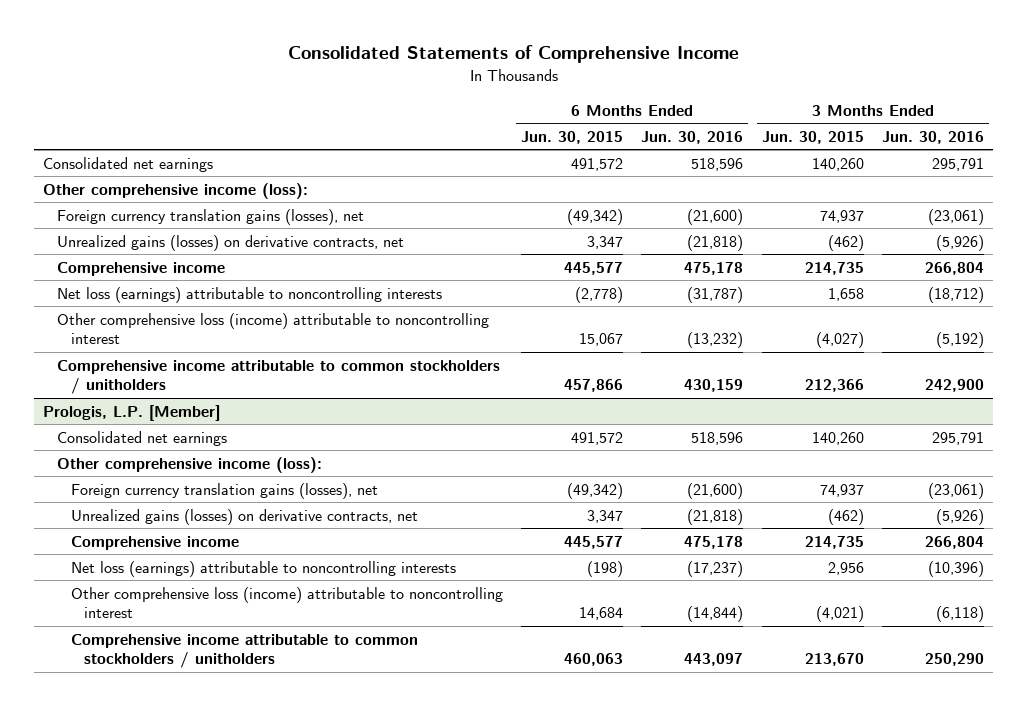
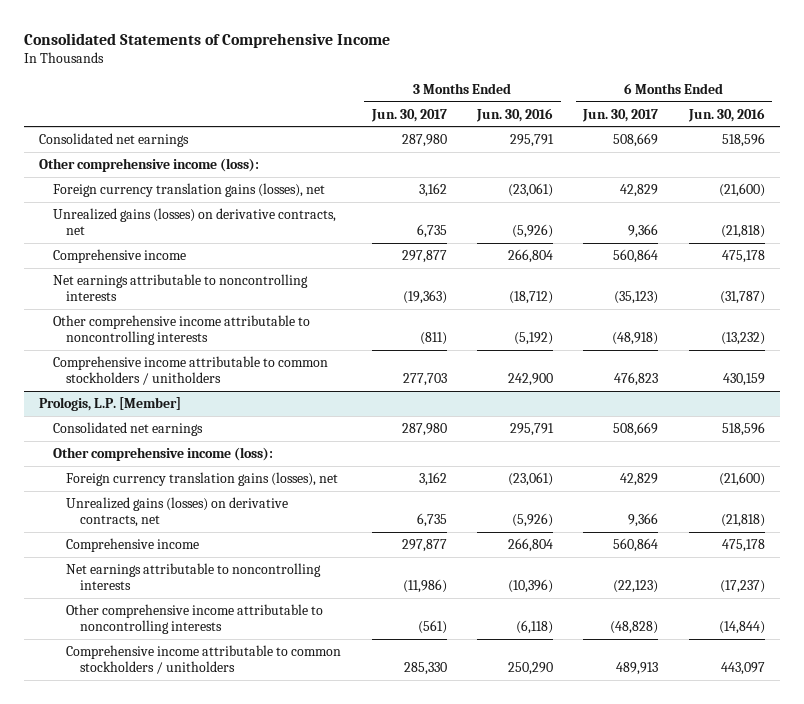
[520,130,623,144] Jun. 30, 2015 -> none
[761,130,864,144] Jun. 30, 2015 -> none
none -> [370,108,447,122] Jun. 30, 2017
none -> [582,108,659,122] Jun. 30, 2017
[56,286,442,303] Net loss (earnings) attributable to noncontrolling interests -> [52,273,308,302] Net earnings attributable to noncontrolling interests
[56,312,489,345] Other comprehensive loss (income) attributable to noncontrolling interest -> [52,314,310,346] Other comprehensive income attributable to noncontrolling interests
[70,560,456,577] Net loss (earnings) attributable to noncontrolling interests -> [66,562,322,591] Net earnings attributable to noncontrolling interests
[70,586,503,619] Other comprehensive loss (income) attributable to noncontrolling interest -> [66,603,324,635] Other comprehensive income attributable to noncontrolling interests

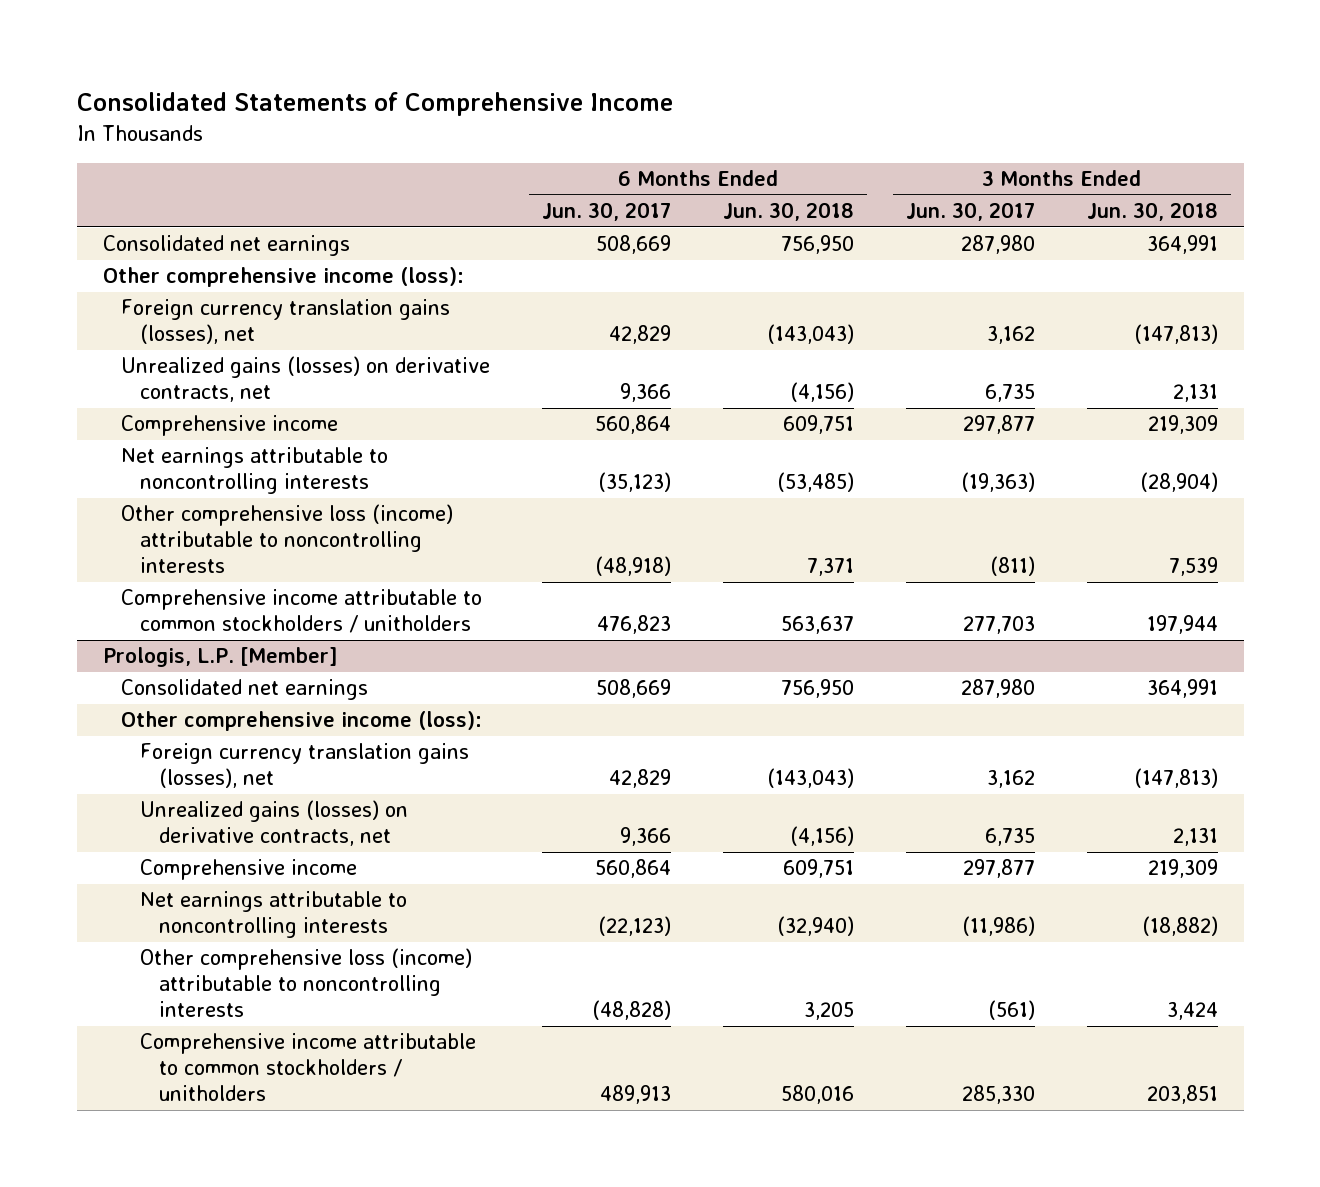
[475,107,553,122] Jun. 30, 2016 -> none
[687,107,765,122] Jun. 30, 2016 -> none
none -> [723,202,855,222] Jun. 30, 2018
none -> [1086,202,1218,222] Jun. 30, 2018
[52,314,310,346] Other comprehensive income attributable to noncontrolling interests -> [121,504,454,574] Other comprehensive loss (income) attributable to noncontrolling interests
[66,603,324,635] Other comprehensive income attributable to noncontrolling interests -> [140,948,473,1018] Other comprehensive loss (income) attributable to noncontrolling interests

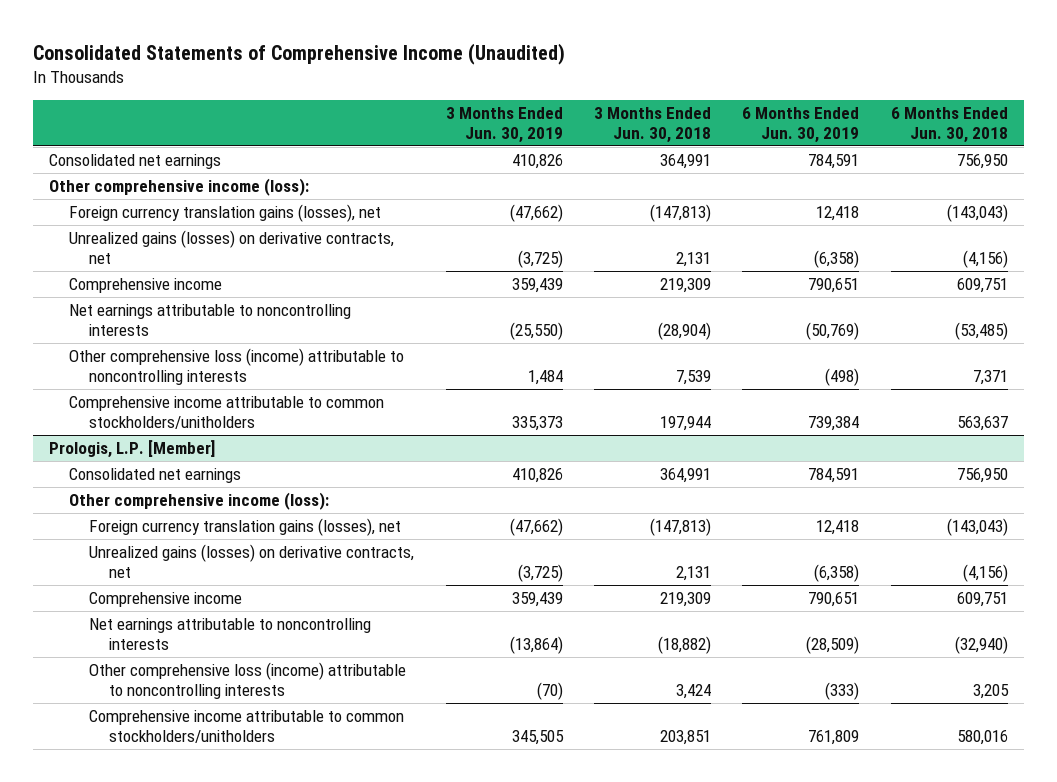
[76,91,673,116] Consolidated Statements of Comprehensive Income -> [32,42,565,65] Consolidated Statements of Comprehensive Income (Unaudited)
[542,202,672,222] Jun. 30, 2017 -> none
[905,202,1035,222] Jun. 30, 2017 -> none
none -> [445,107,563,143] 3 Months Ended Jun. 30, 2019
none -> [742,107,860,143] 6 Months Ended Jun. 30, 2019
[121,589,483,634] Comprehensive income attributable to common stockholders / unitholders -> [68,396,384,429] Comprehensive income attributable to common stockholders/unitholders
[140,1033,477,1102] Comprehensive income attributable to common stockholders / unitholders -> [89,710,405,743] Comprehensive income attributable to common stockholders/unitholders

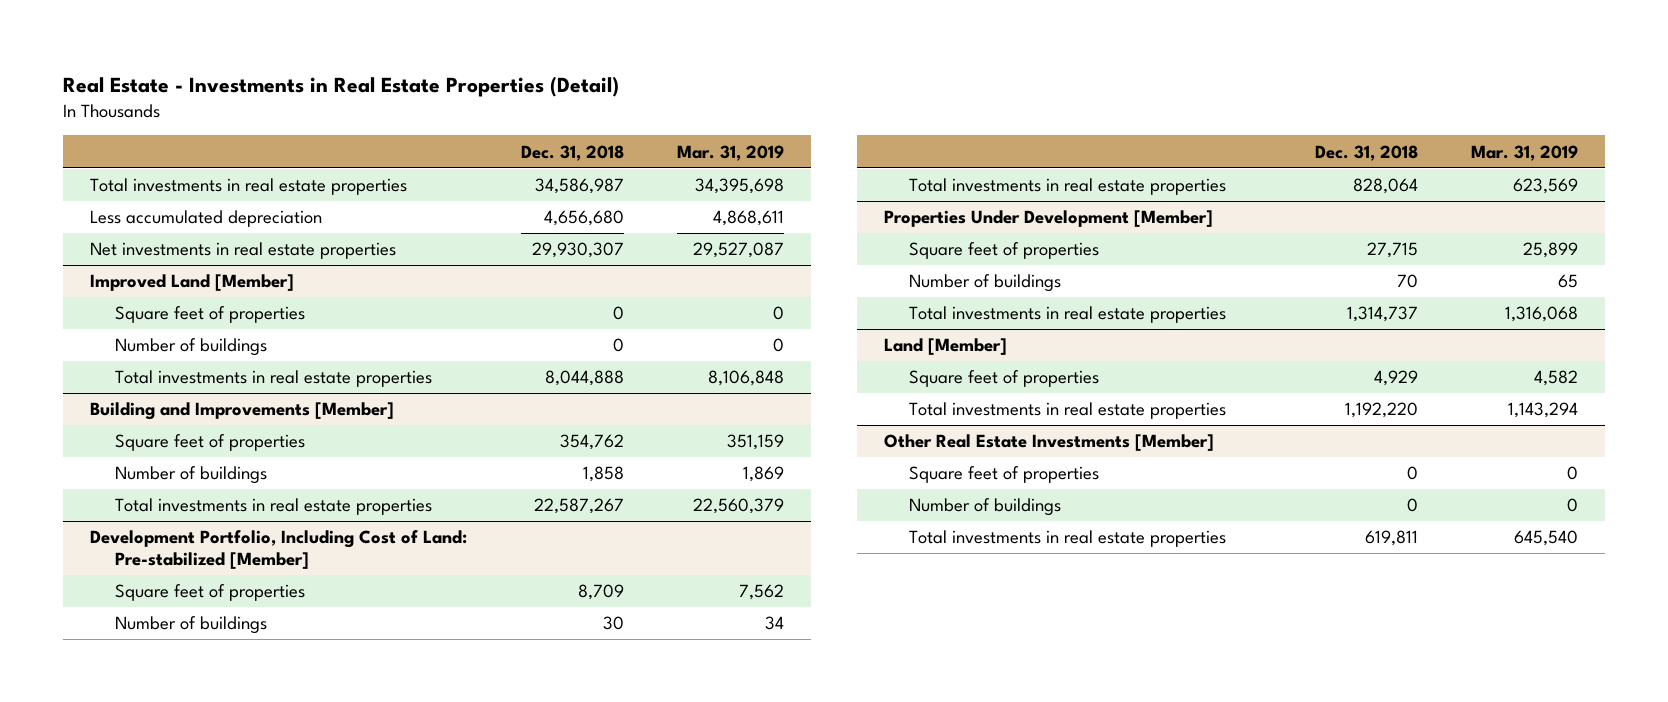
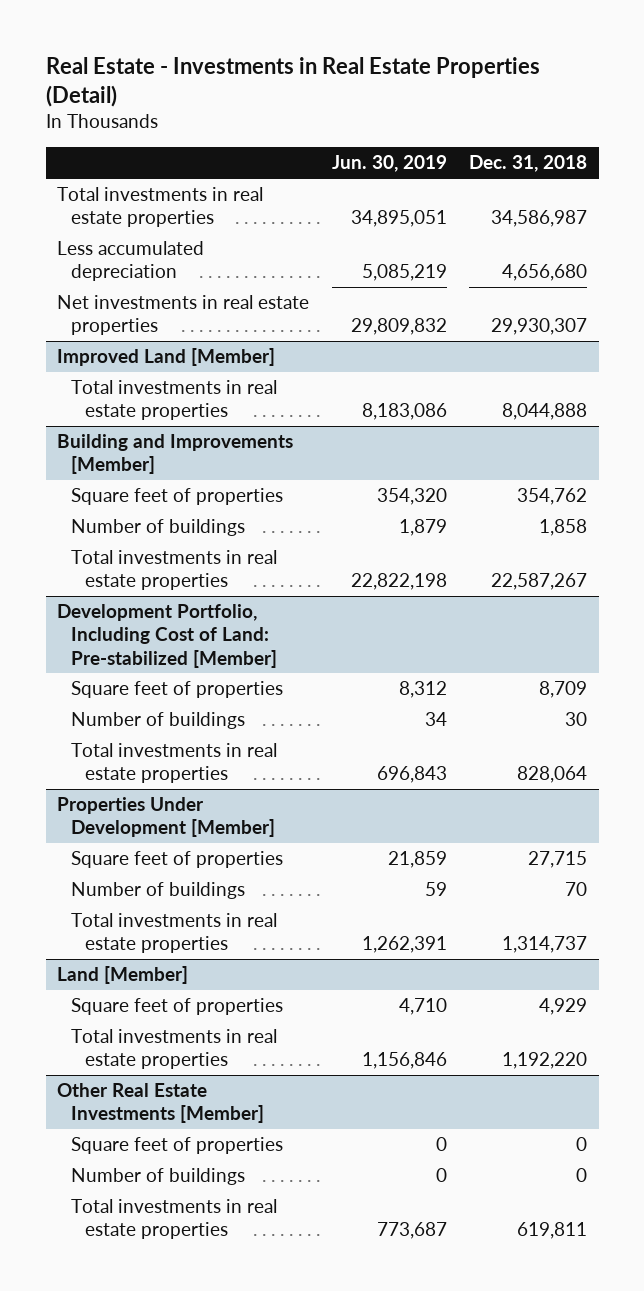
[677,144,785,161] Mar. 31, 2019 -> none
none -> [331,155,447,173] Jun. 30, 2019
[114,306,305,324] Square feet of properties -> none
[114,338,267,357] Number of buildings -> none

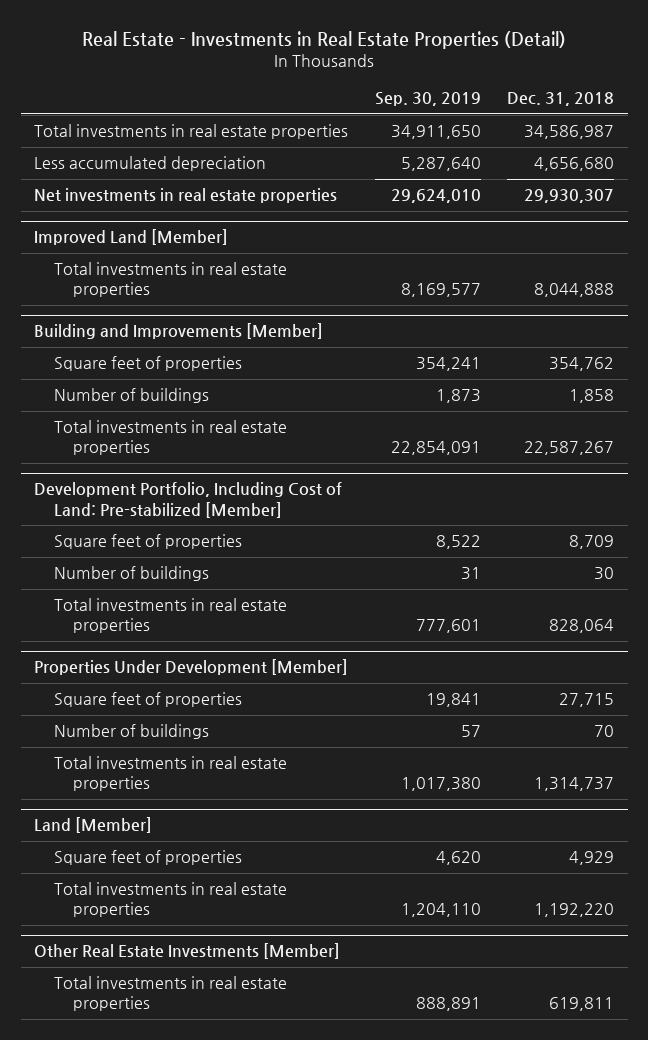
[331,155,447,173] Jun. 30, 2019 -> none
none -> [374,92,481,107] Sep. 30, 2019
[71,1137,284,1155] Square feet of properties -> none
[71,1168,246,1186] Number of buildings -> none

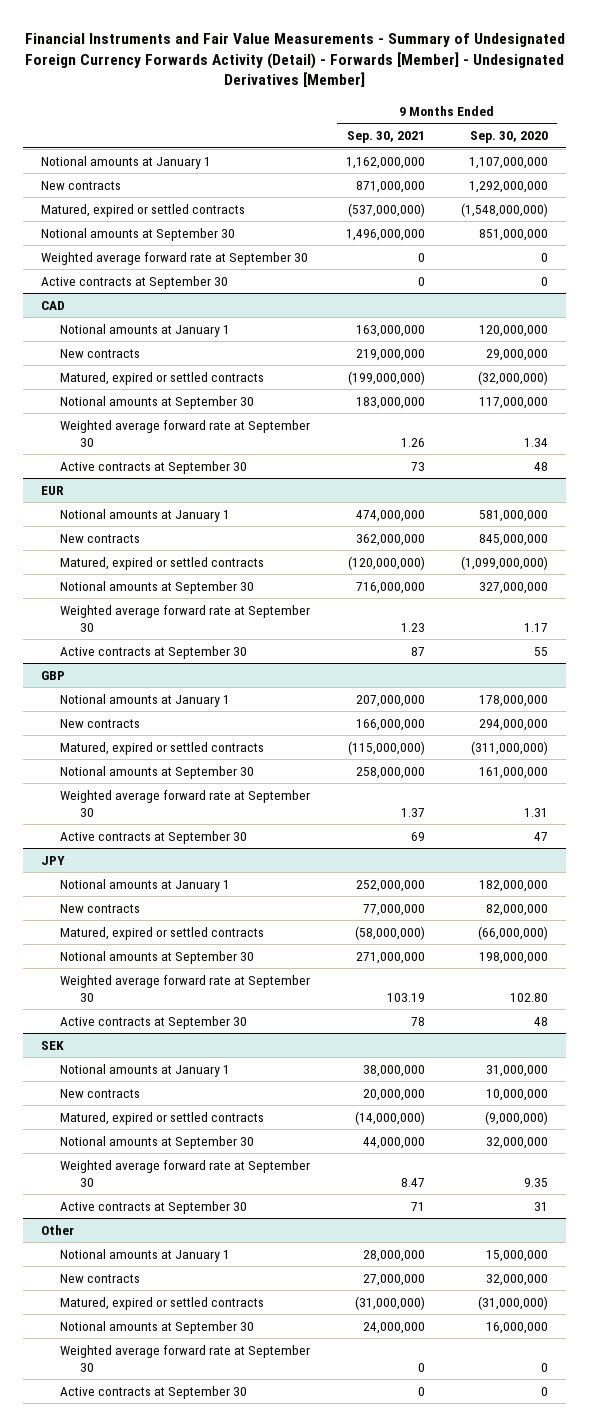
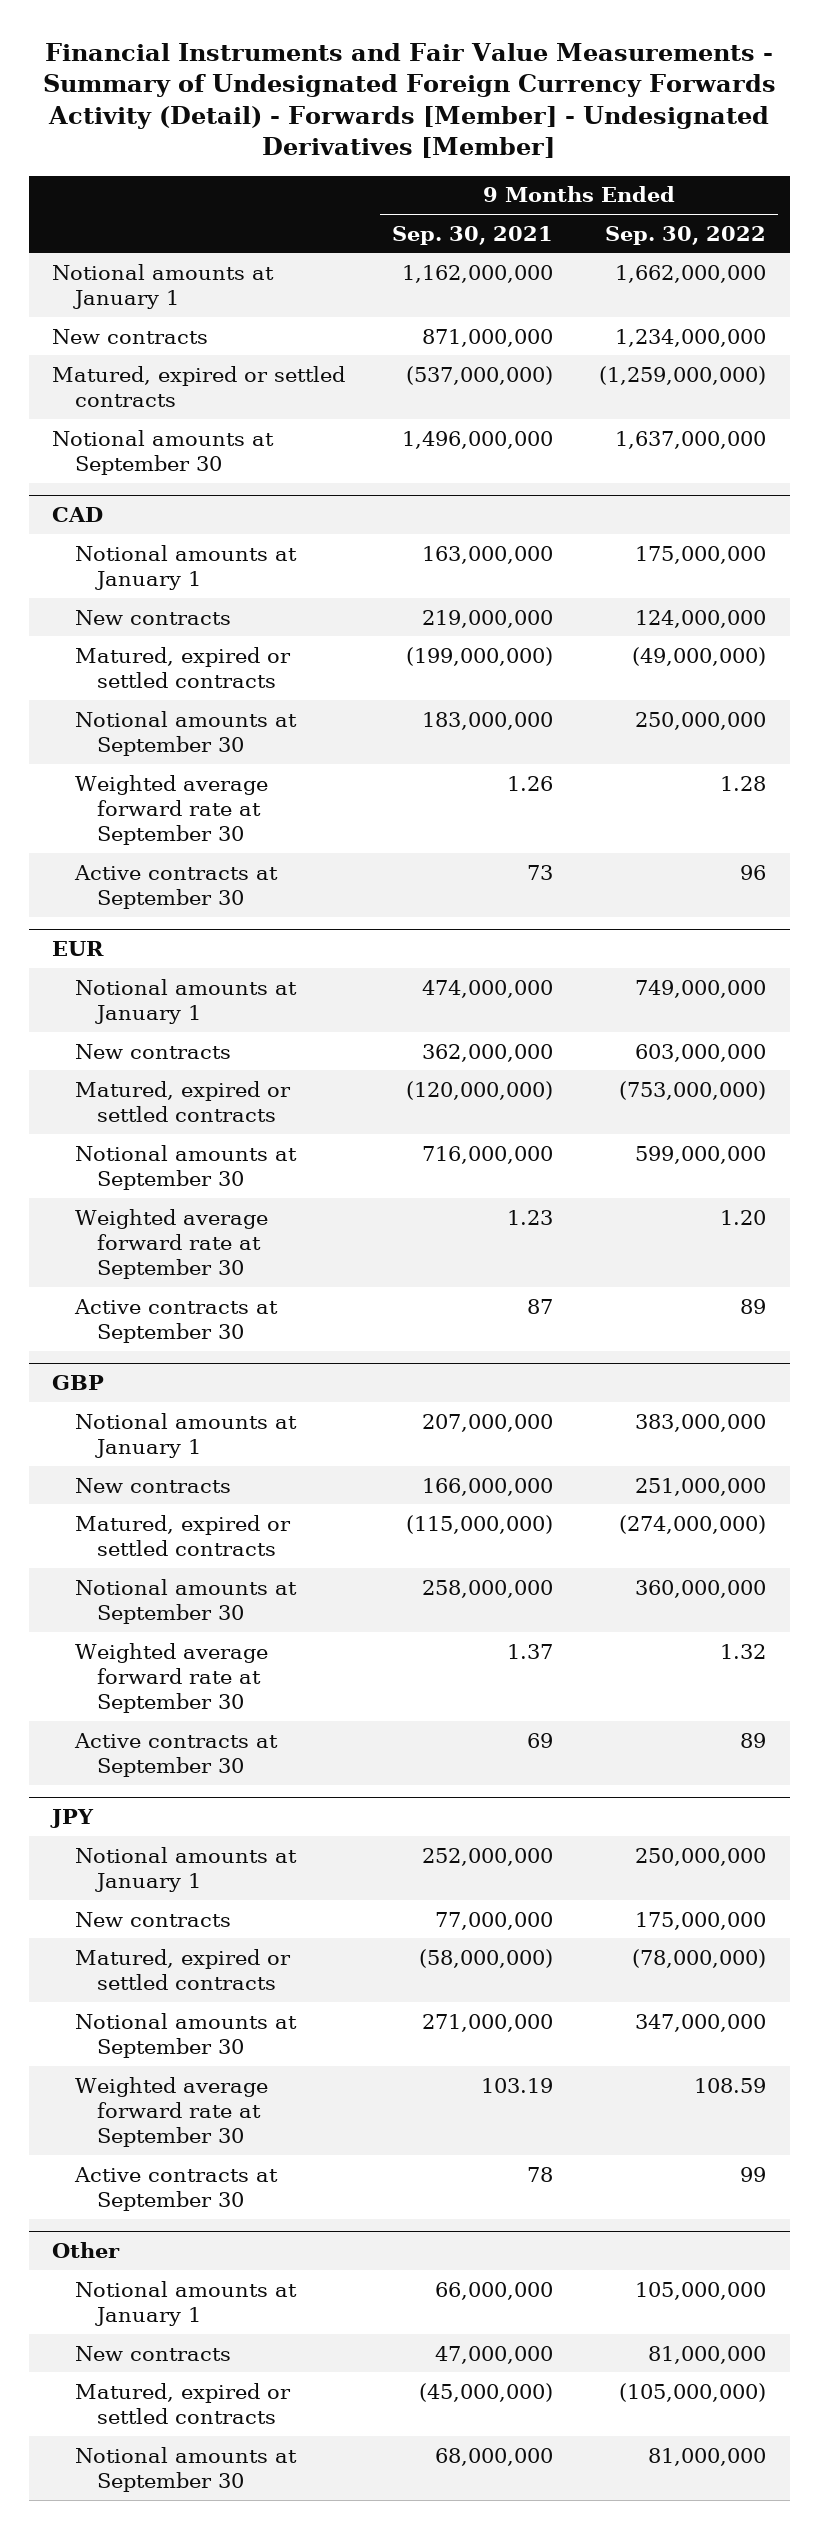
[469,131,548,144] Sep. 30, 2020 -> none
none -> [605,225,767,245] Sep. 30, 2022
[41,251,309,265] Weighted average forward rate at September 30 -> none
[41,275,229,289] Active contracts at September 30 -> none
[41,1040,65,1050] SEK -> none
[60,1063,231,1077] Notional amounts at January 1 -> none
[60,1088,141,1098] New contracts -> none
[60,1111,265,1125] Matured, expired or settled contracts -> none
[60,1135,255,1149] Notional amounts at September 30 -> none
[60,1159,311,1187] Weighted average forward rate at September 30 -> none
[60,1200,248,1214] Active contracts at September 30 -> none
[60,1344,311,1372] Weighted average forward rate at September 30 -> none
[60,1385,248,1399] Active contracts at September 30 -> none
[363,1249,426,1262] 28,000,000 -> [434,2281,553,2300] 66,000,000
[363,1273,426,1286] 27,000,000 -> [434,2345,553,2364] 47,000,000
[355,1295,426,1310] (31,000,000) -> [418,2382,553,2402] (45,000,000)
[363,1321,426,1334] 24,000,000 -> [434,2447,553,2466] 68,000,000

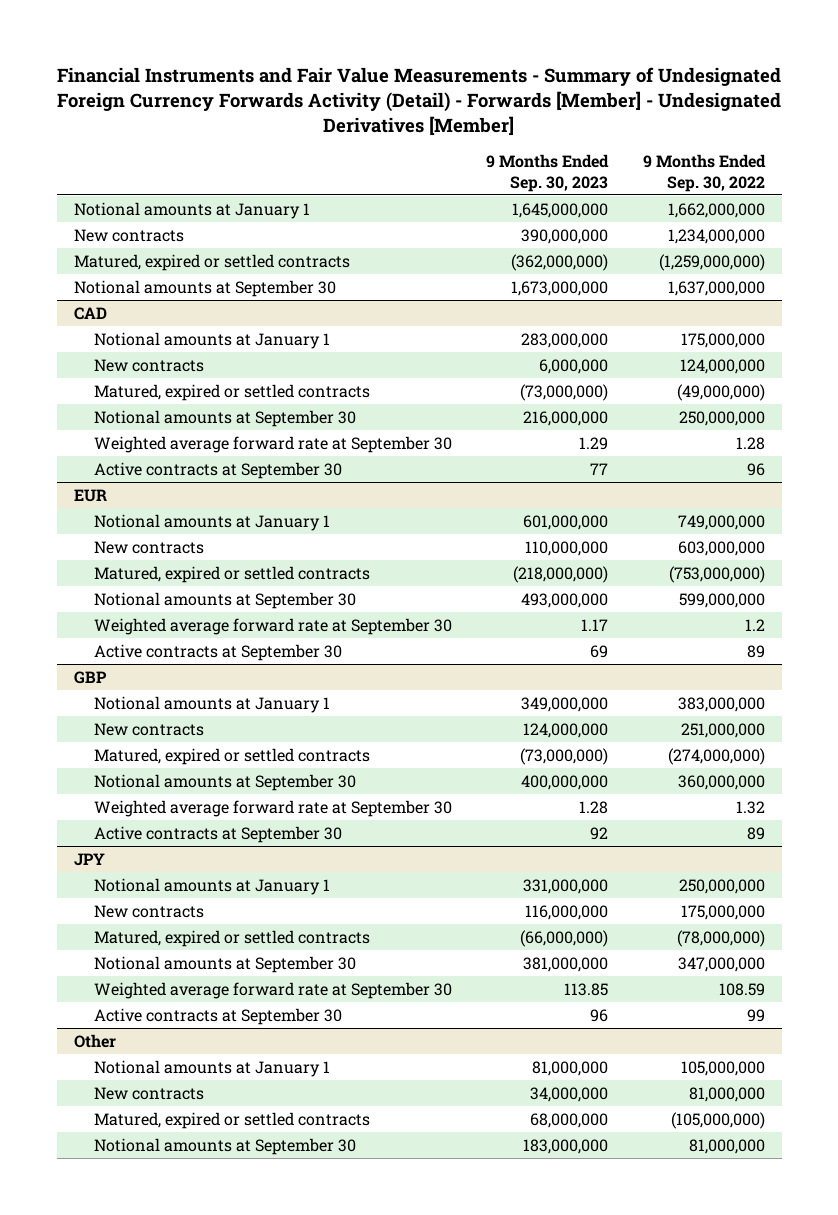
[391,225,553,245] Sep. 30, 2021 -> none
none -> [486,153,610,192] 9 Months Ended Sep. 30, 2023
[720,1209,767,1225] 1.20 -> [744,618,765,631] 1.2

